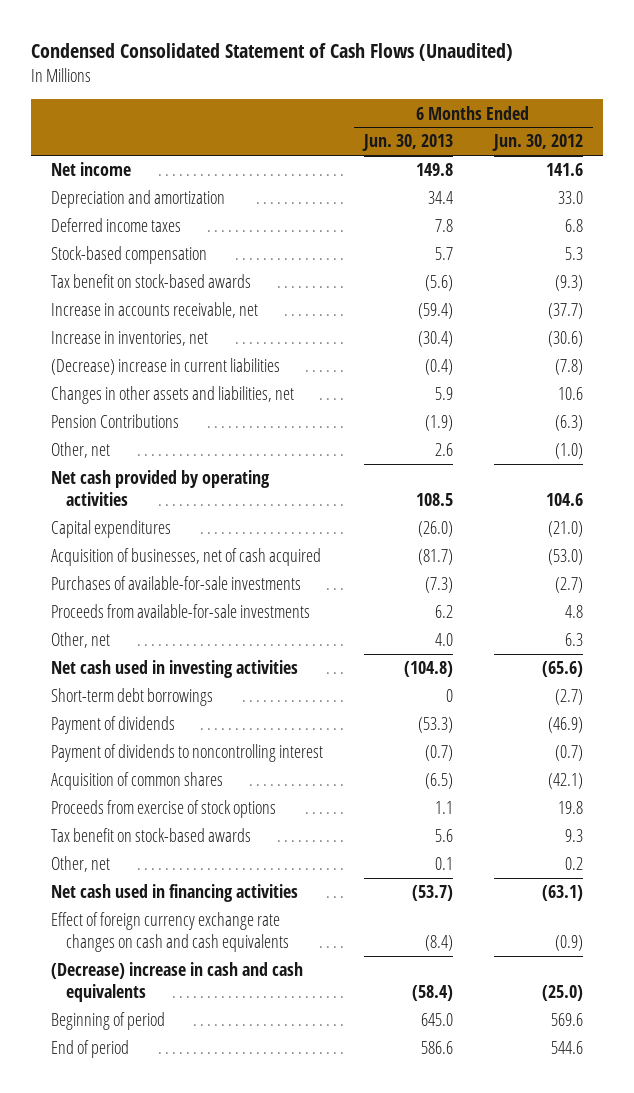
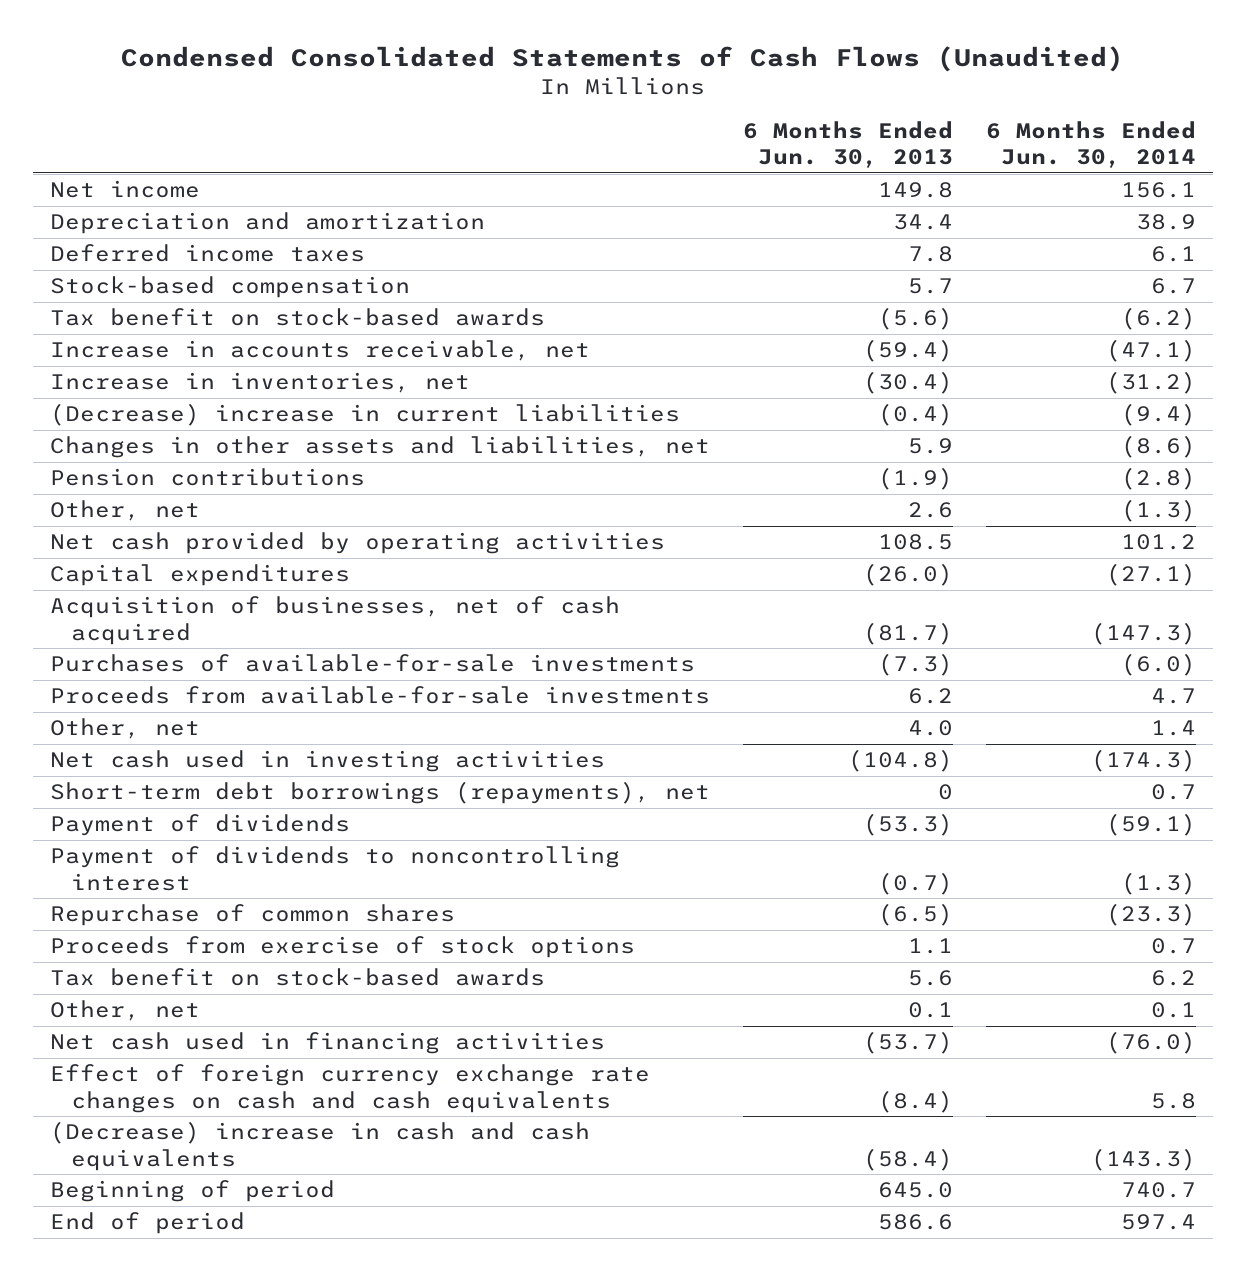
[31,43,514,62] Condensed Consolidated Statement of Cash Flows (Unaudited) -> [121,45,1125,72] Condensed Consolidated Statements of Cash Flows (Unaudited)
[491,134,583,152] Jun. 30, 2012 -> none
none -> [986,120,1197,169] 6 Months Ended Jun. 30, 2014
[51,414,180,429] Pension Contributions -> [49,468,365,487] Pension contributions
[51,688,214,707] Short-term debt borrowings -> [49,781,710,805] Short-term debt borrowings (repayments), net
[51,772,224,791] Acquisition of common shares -> [49,904,455,927] Repurchase of common shares

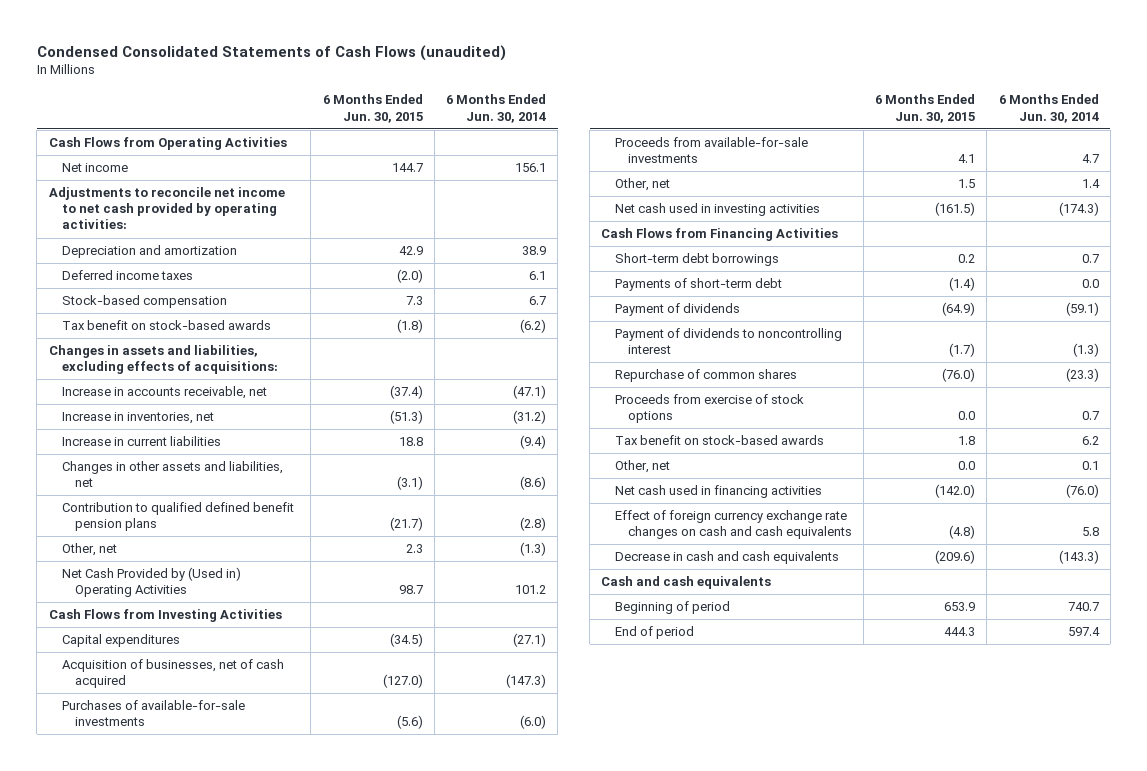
[121,45,1125,72] Condensed Consolidated Statements of Cash Flows (Unaudited) -> [36,44,506,61] Condensed Consolidated Statements of Cash Flows (unaudited)
[743,120,954,169] 6 Months Ended Jun. 30, 2013 -> none
none -> [322,94,423,123] 6 Months Ended Jun. 30, 2015
none -> [48,137,287,151] Cash Flows from Operating Activities
none -> [48,187,285,230] Adjustments to reconcile net income to net cash provided by operating activities:
none -> [48,345,278,375] Changes in assets and liabilities, excluding effects of acquisitions:
[49,403,680,427] (Decrease) increase in current liabilities -> [61,436,221,447] Increase in current liabilities
[49,468,365,487] Pension contributions -> [61,502,294,532] Contribution to qualified defined benefit pension plans
[49,532,665,555] Net cash provided by operating activities -> [61,567,241,598] Net Cash Provided by (Used in) Operating Activities
none -> [48,609,282,623] Cash Flows from Investing Activities
none -> [601,228,839,242] Cash Flows from Financing Activities
[49,781,710,805] Short-term debt borrowings (repayments), net -> [614,253,779,267] Short-term debt borrowings
none -> [614,278,782,292] Payments of short-term debt
[49,1121,590,1171] (Decrease) increase in cash and cash equivalents -> [614,551,839,565] Decrease in cash and cash equivalents
none -> [601,576,772,590] Cash and cash equivalents

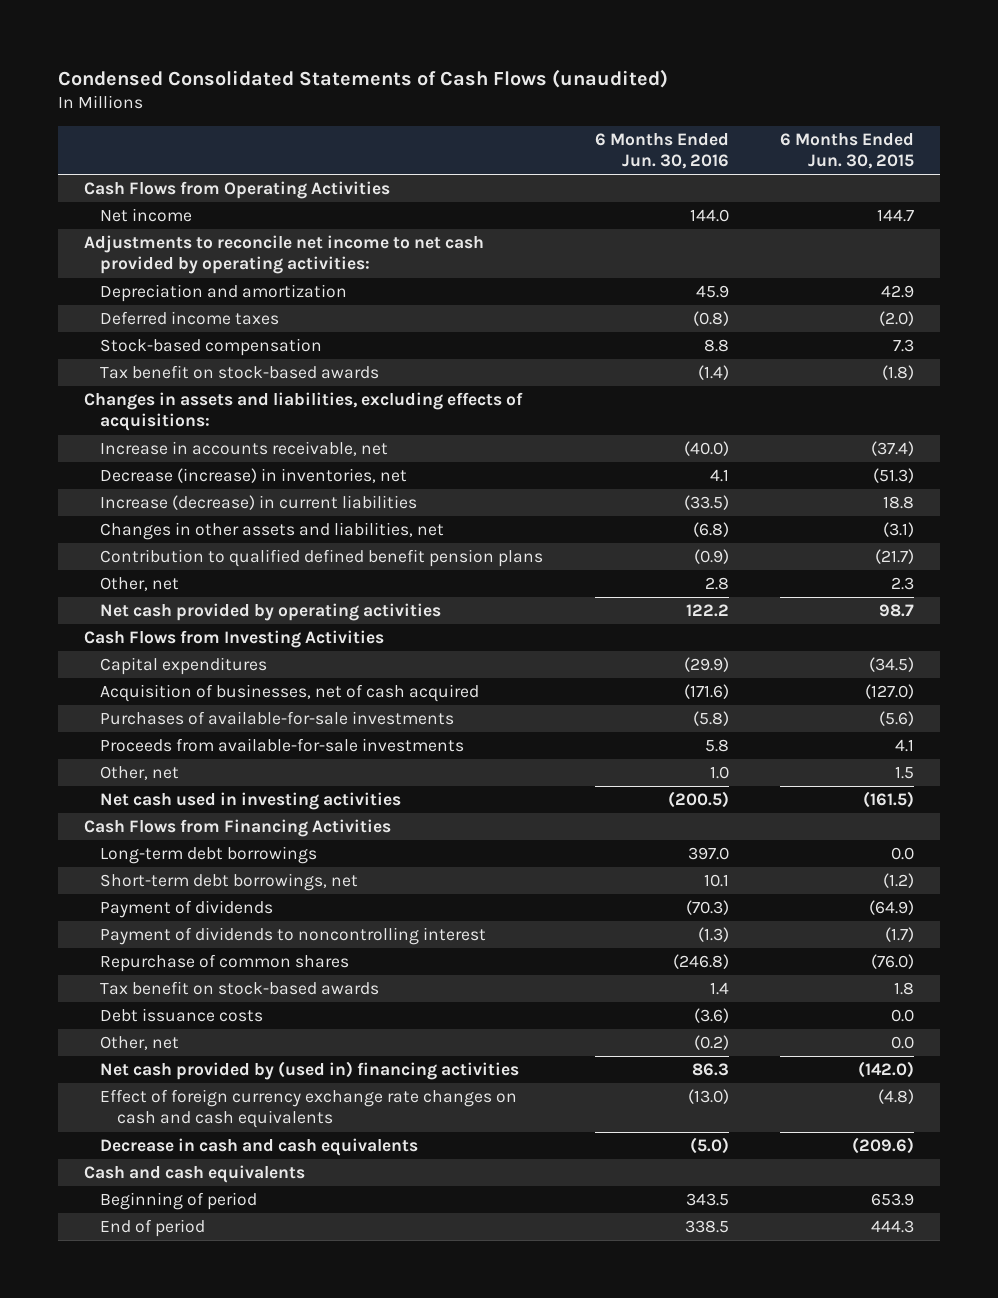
[445,94,546,123] 6 Months Ended Jun. 30, 2014 -> none
none -> [594,132,729,169] 6 Months Ended Jun. 30, 2016
[61,412,214,425] Increase in inventories, net -> [100,468,408,484] Decrease (increase) in inventories, net
[61,436,221,447] Increase in current liabilities -> [100,495,418,511] Increase (decrease) in current liabilities
[61,567,241,598] Net Cash Provided by (Used in) Operating Activities -> [100,603,442,622] Net cash provided by operating activities
[614,278,782,292] Payments of short-term debt -> none
none -> [100,846,318,865] Long-term debt borrowings
[614,253,779,267] Short-term debt borrowings -> [100,873,359,892] Short-term debt borrowings, net
[958,254,976,264] 0.2 -> [883,873,915,889] (1.2)
[614,394,804,424] Proceeds from exercise of stock options -> none
none -> [100,1008,264,1023] Debt issuance costs
[614,485,822,499] Net cash used in financing activities -> [100,1061,520,1081] Net cash provided by (used in) financing activities

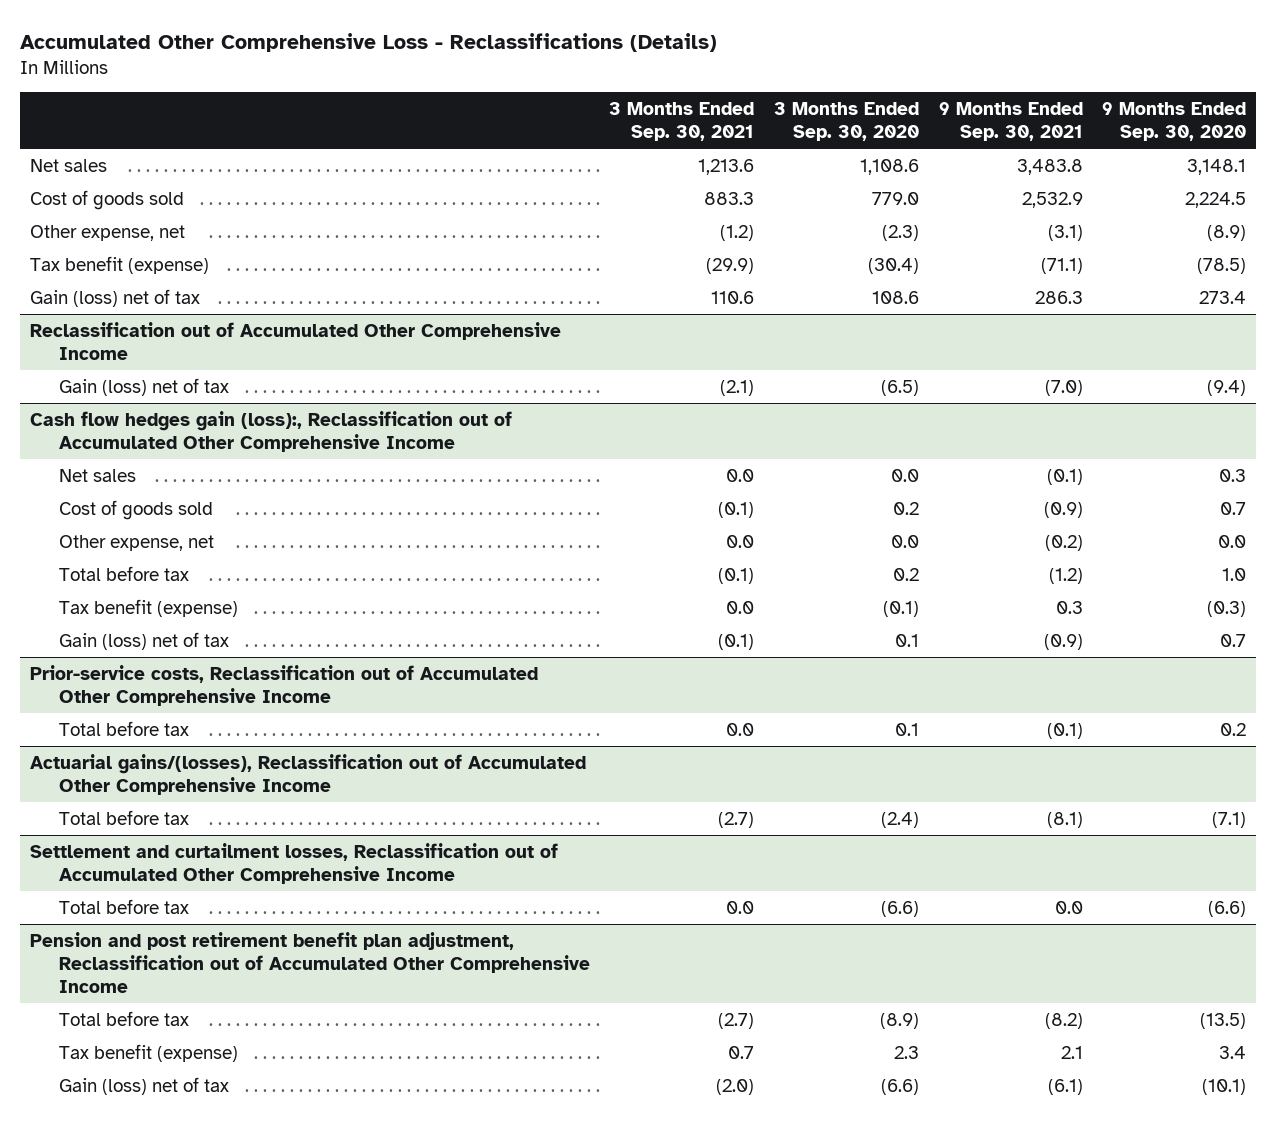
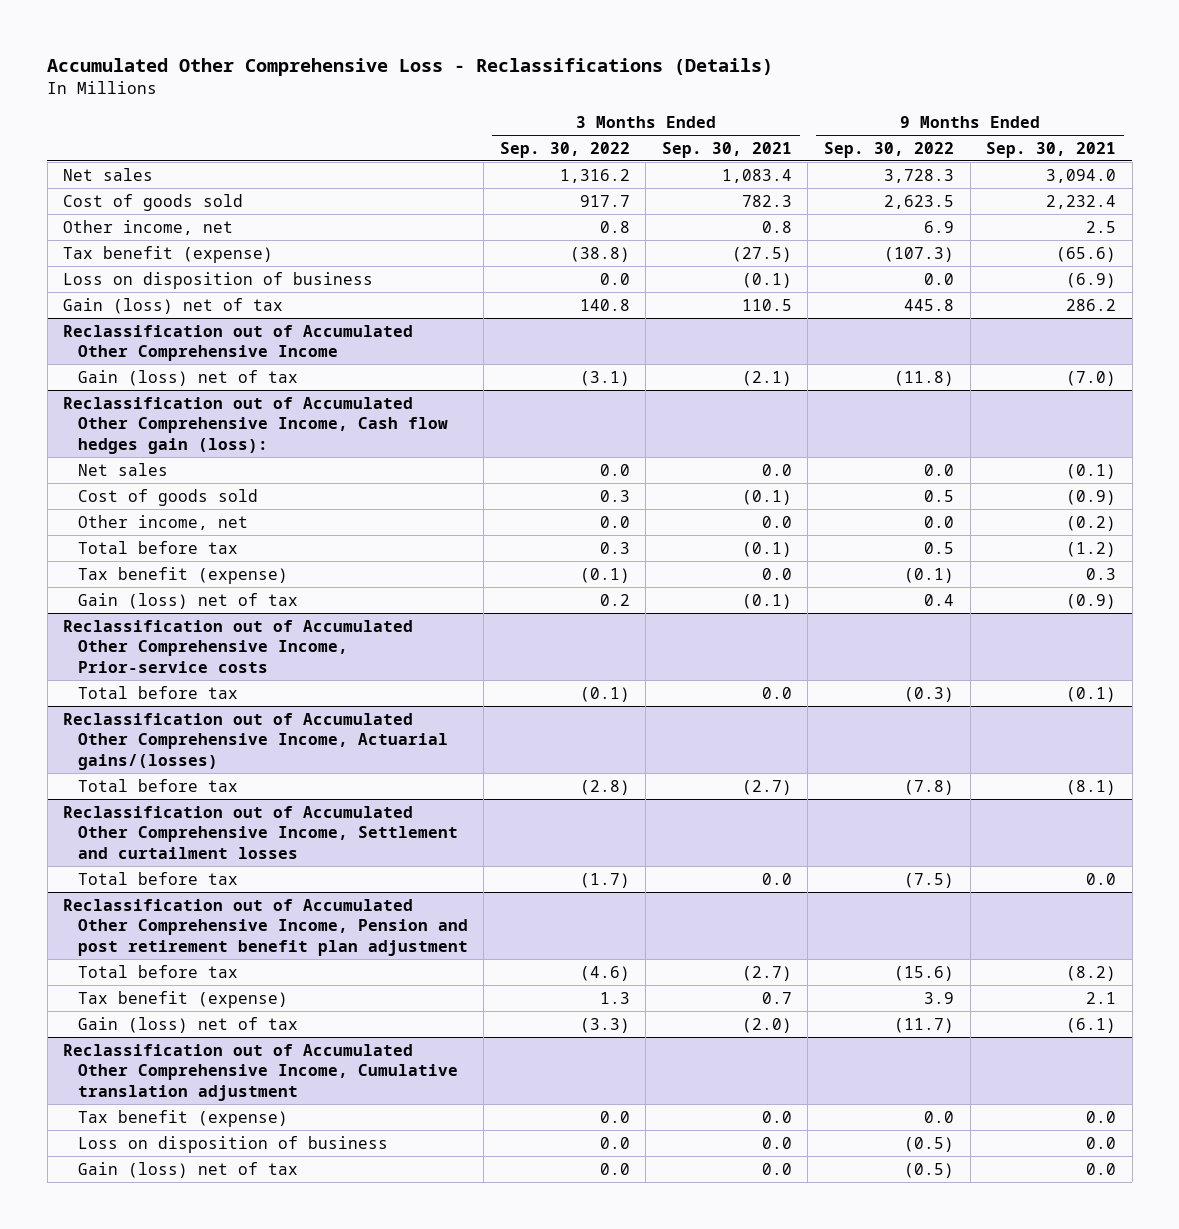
[774,101,920,141] 3 Months Ended Sep. 30, 2020 -> none
[1102,101,1247,141] 9 Months Ended Sep. 30, 2020 -> none
none -> [499,141,630,158] Sep. 30, 2022
none -> [824,141,955,158] Sep. 30, 2022
[698,158,755,175] 1,213.6 -> [721,168,792,183] 1,083.4
[1016,158,1083,175] 3,483.8 -> [1046,168,1117,183] 3,094.0
[704,191,755,205] 883.3 -> [741,194,792,207] 782.3
[1021,191,1083,208] 2,532.9 -> [1046,194,1117,209] 2,232.4
[30,224,186,241] Other expense, net -> [63,219,234,235] Other income, net
[720,224,755,241] (1.2) -> [761,220,792,233] 0.8
[1047,224,1083,241] (3.1) -> [1086,220,1117,233] 2.5
[706,257,755,274] (29.9) -> [731,246,792,262] (27.5)
[1040,257,1083,274] (71.1) -> [1056,246,1117,262] (65.6)
none -> [63,271,374,289] Loss on disposition of business
[711,290,755,304] 110.6 -> [741,298,792,311] 110.5
[1034,290,1083,304] 286.3 -> [1066,298,1117,311] 286.2
[30,410,513,452] Cash flow hedges gain (loss):, Reclassification out of Accumulated Other Comprehensive Income -> [63,396,448,454] Reclassification out of Accumulated Other Comprehensive Income, Cash flow hedges gain (loss):
[58,534,214,551] Other expense, net -> [77,514,248,530] Other income, net
[30,664,539,706] Prior-service costs, Reclassification out of Accumulated Other Comprehensive Income -> [63,619,414,673] Reclassification out of Accumulated Other Comprehensive Income, Prior-service costs
[30,753,587,795] Actuarial gains/(losses), Reclassification out of Accumulated Other Comprehensive Income -> [63,712,448,770] Reclassification out of Accumulated Other Comprehensive Income, Actuarial gains/(losses)
[30,842,559,884] Settlement and curtailment losses, Reclassification out of Accumulated Other Comprehensive Income -> [63,805,458,859] Reclassification out of Accumulated Other Comprehensive Income, Settlement and curtailment losses
[30,931,590,993] Pension and post retirement benefit plan adjustment, Reclassification out of Accumulated Other Comprehensive Income -> [63,898,468,956] Reclassification out of Accumulated Other Comprehensive Income, Pension and post retirement benefit plan adjustment
none -> [63,1043,458,1101] Reclassification out of Accumulated Other Comprehensive Income, Cumulative translation adjustment
none -> [77,1109,288,1127] Tax benefit (expense)
none -> [77,1135,388,1153] Loss on disposition of business
none -> [77,1161,298,1178] Gain (loss) net of tax

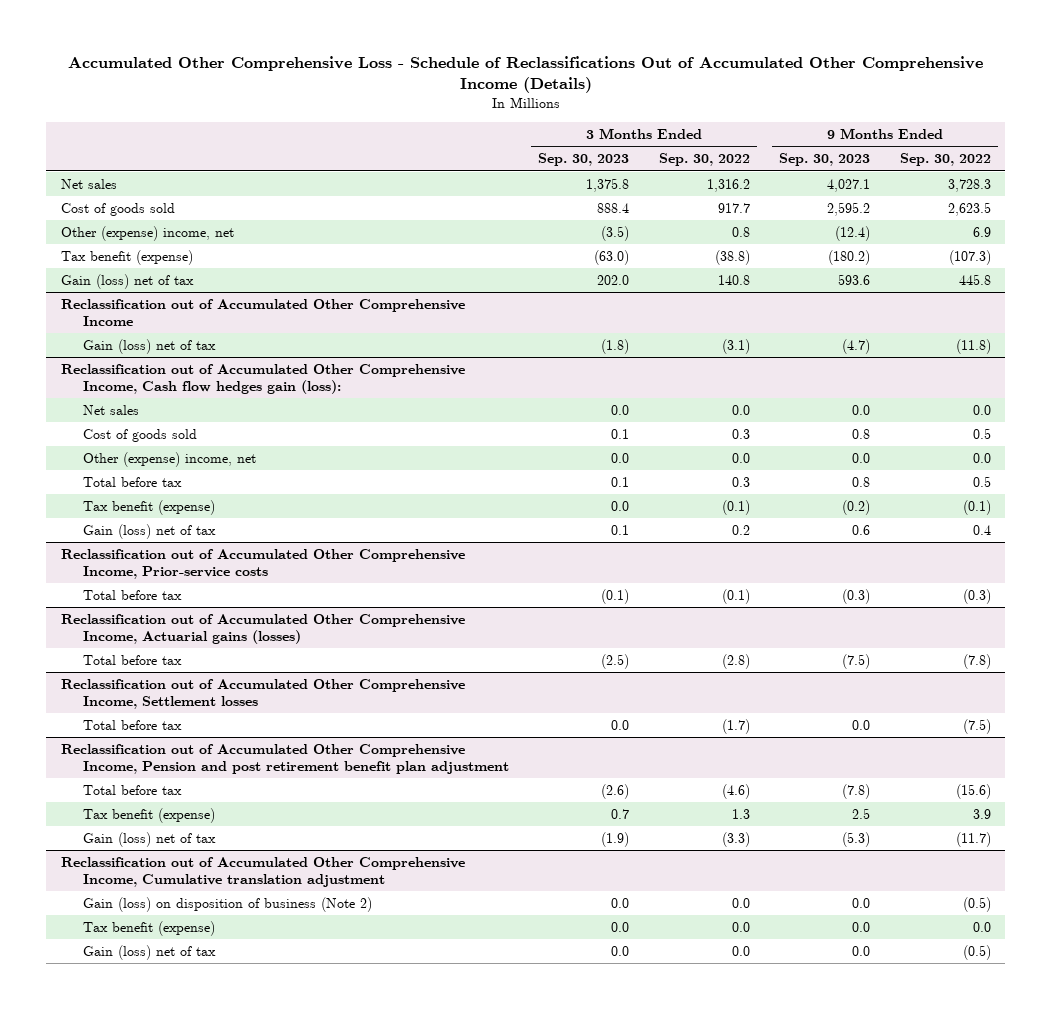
[47,58,774,77] Accumulated Other Comprehensive Loss - Reclassifications (Details) -> [67,55,983,94] Accumulated Other Comprehensive Loss - Schedule of Reclassifications Out of Accumulated Other Comprehensive Income (Details)
[661,141,792,158] Sep. 30, 2021 -> none
[986,141,1117,158] Sep. 30, 2021 -> none
none -> [538,153,630,167] Sep. 30, 2023
none -> [779,153,871,167] Sep. 30, 2023
[63,219,234,235] Other income, net -> [60,225,234,241] Other (expense) income, net
[63,271,374,289] Loss on disposition of business -> none
[77,514,248,530] Other income, net -> [82,451,256,467] Other (expense) income, net
[63,712,448,770] Reclassification out of Accumulated Other Comprehensive Income, Actuarial gains/(losses) -> [60,613,465,645] Reclassification out of Accumulated Other Comprehensive Income, Actuarial gains (losses)
[63,805,458,859] Reclassification out of Accumulated Other Comprehensive Income, Settlement and curtailment losses -> [60,678,465,710] Reclassification out of Accumulated Other Comprehensive Income, Settlement losses
none -> [82,896,372,912] Gain (loss) on disposition of business (Note 2)
[77,1135,388,1153] Loss on disposition of business -> none

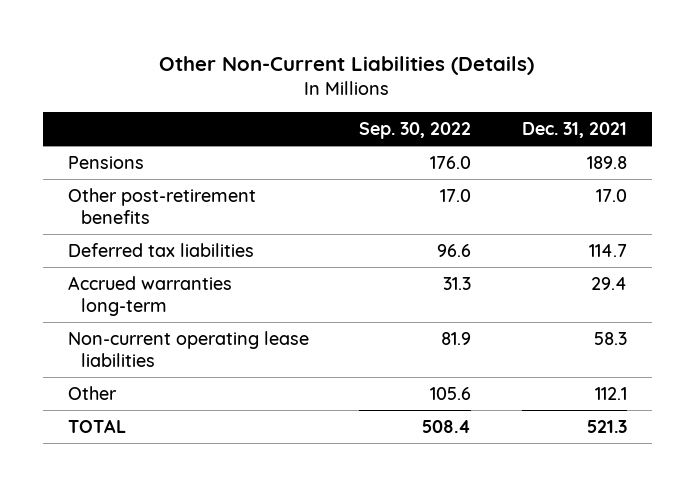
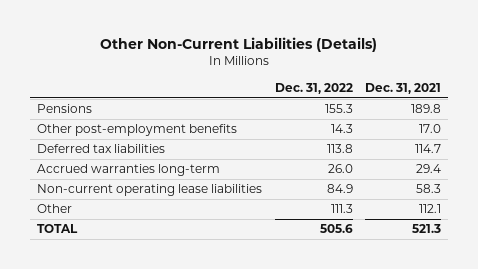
[359,122,472,140] Sep. 30, 2022 -> none
none -> [274,82,353,94] Dec. 31, 2022
[68,187,257,225] Other post-retirement benefits -> [36,124,237,137] Other post-employment benefits

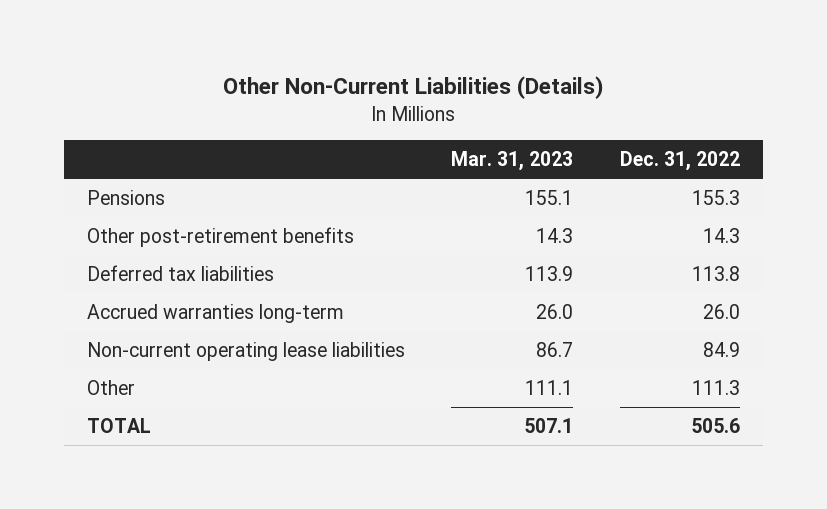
[365,82,442,94] Dec. 31, 2021 -> none
none -> [451,151,574,172] Mar. 31, 2023
[36,124,237,137] Other post-employment benefits -> [87,227,355,248] Other post-retirement benefits

